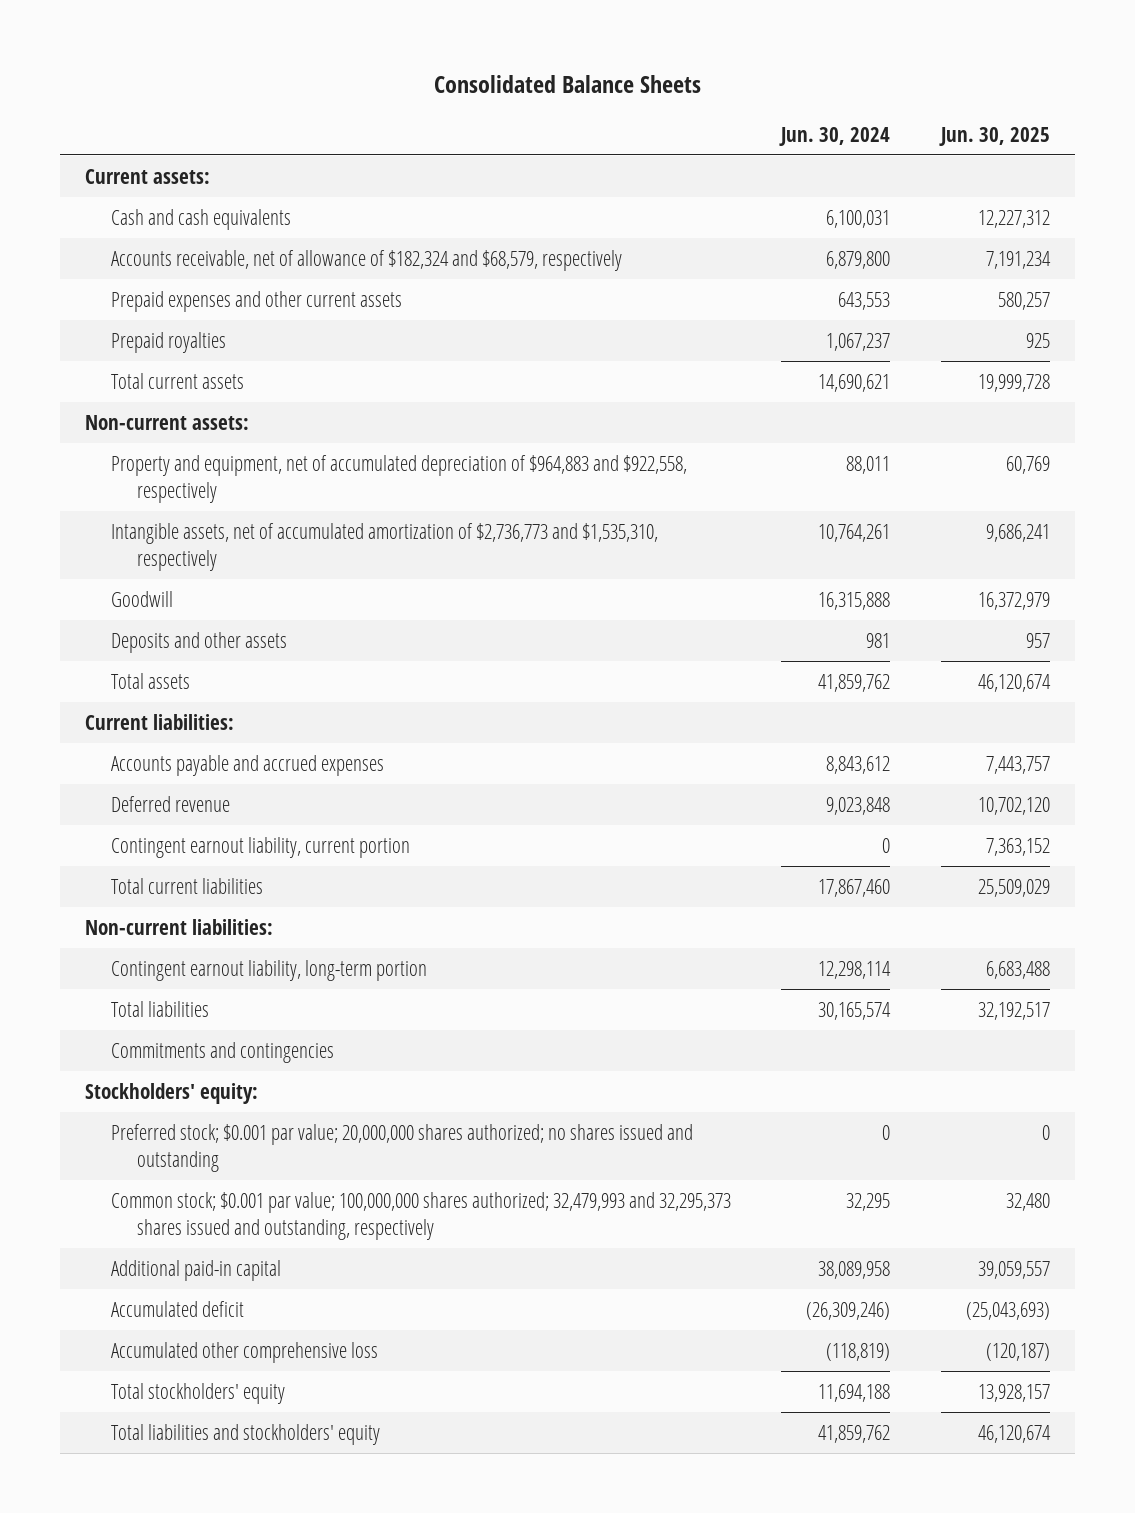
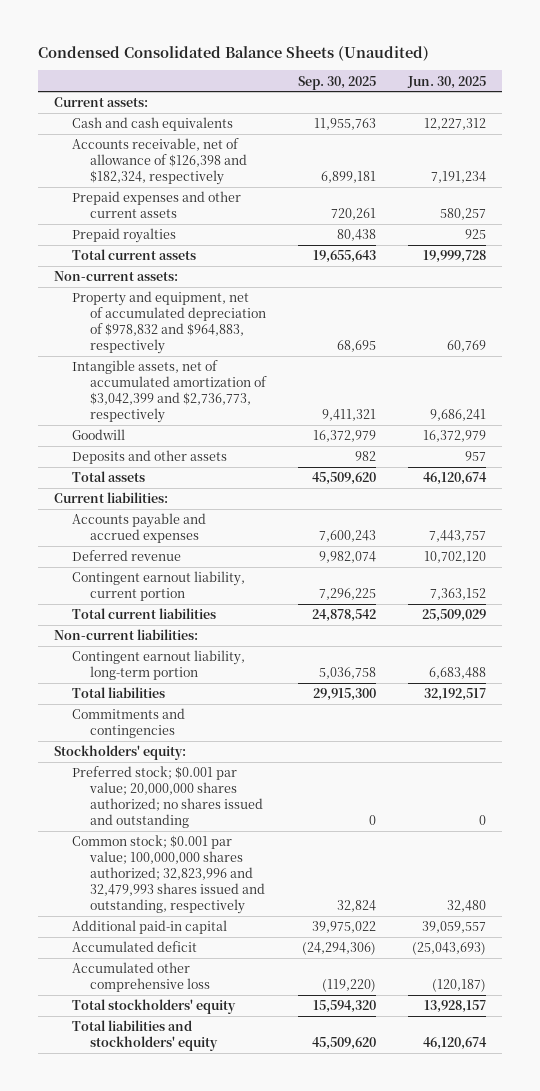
[433,74,701,93] Consolidated Balance Sheets -> [38,45,430,61] Condensed Consolidated Balance Sheets (Unaudited)
[779,126,891,146] Jun. 30, 2024 -> none
none -> [297,75,376,90] Sep. 30, 2025
[111,249,623,271] Accounts receivable, net of allowance of $182,324 and $68,579, respectively -> [72,138,248,186] Accounts receivable, net of allowance of $126,398 and $182,324, respectively
[111,454,688,503] Property and equipment, net of accumulated depreciation of $964,883 and $922,558, respectively -> [72,291,267,355] Property and equipment, net of accumulated depreciation of $978,832 and $964,883, respectively
[111,522,659,571] Intangible assets, net of accumulated amortization of $2,736,773 and $1,535,310, respectively -> [72,360,268,424] Intangible assets, net of accumulated amortization of $3,042,399 and $2,736,773, respectively
[111,1191,732,1240] Common stock; $0.001 par value; 100,000,000 shares authorized; 32,479,993 and 32,295,373 shares issued and outstanding, respectively -> [72,835,266,914] Common stock; $0.001 par value; 100,000,000 shares authorized; 32,823,996 and 32,479,993 shares issued and outstanding, respectively

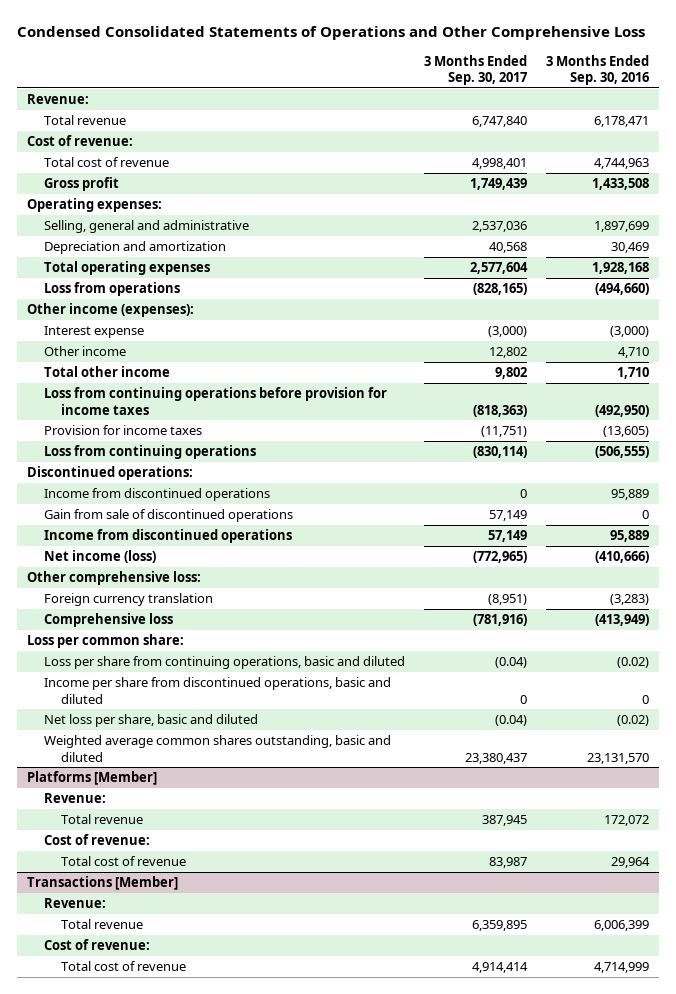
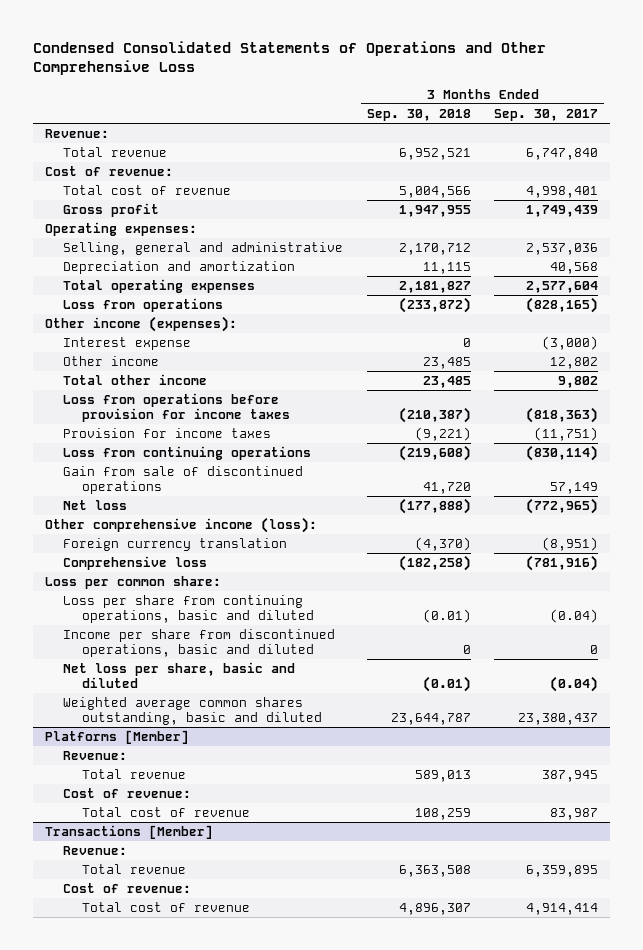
[546,54,650,85] 3 Months Ended Sep. 30, 2016 -> none
none -> [366,108,471,121] Sep. 30, 2018
[43,387,387,415] Loss from continuing operations before provision for income taxes -> [63,393,290,422] Loss from operations before provision for income taxes
[26,466,193,481] Discontinued operations: -> none
[43,488,270,502] Income from discontinued operations -> none
[43,529,292,544] Income from discontinued operations -> none
[43,550,156,564] Net income (loss) -> [63,500,128,511] Net loss
[26,571,201,586] Other comprehensive loss: -> [45,517,318,534] Other comprehensive income (loss):

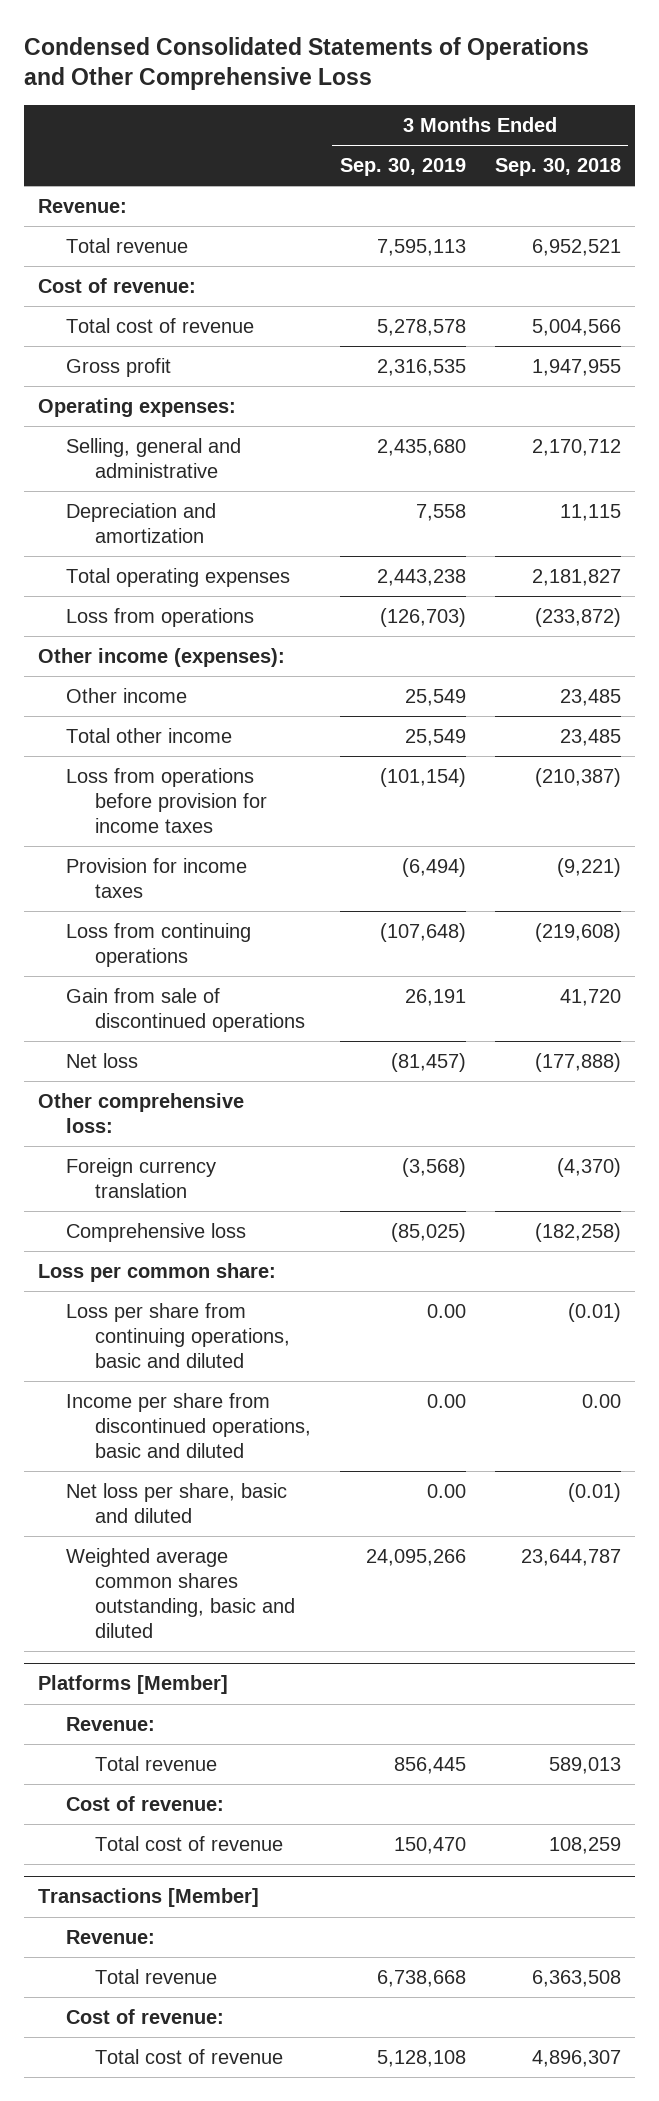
[494,108,599,121] Sep. 30, 2017 -> none
none -> [339,158,466,177] Sep. 30, 2019
[63,337,192,351] Interest expense -> none
[45,517,318,534] Other comprehensive income (loss): -> [38,1092,245,1133] Other comprehensive loss:
[462,644,471,654] 0 -> [581,1393,621,1408] 0.00

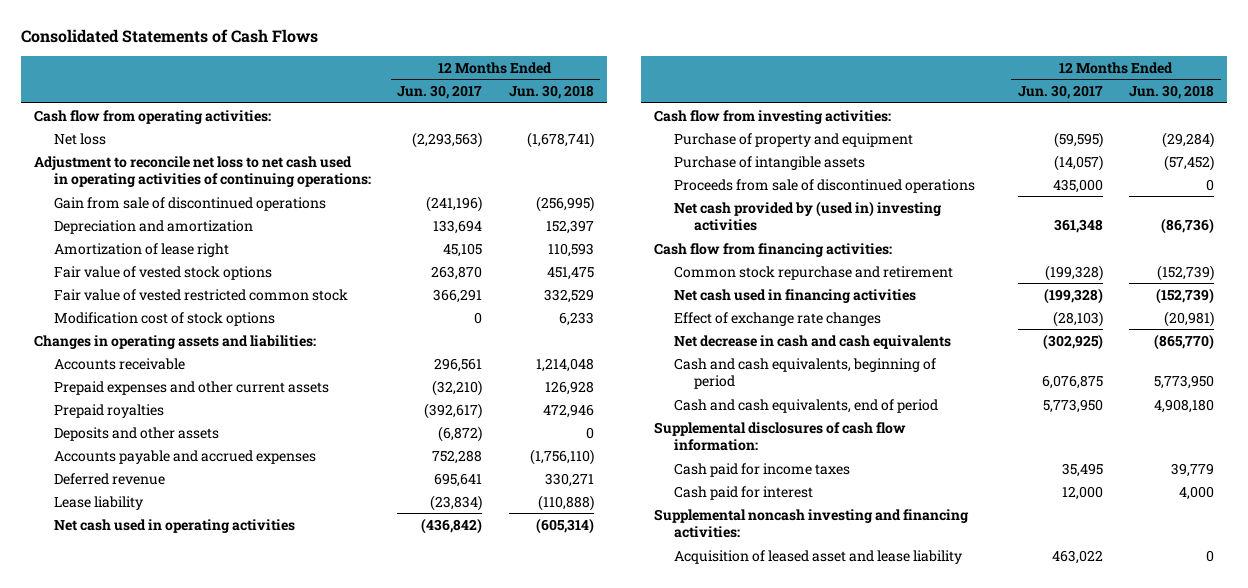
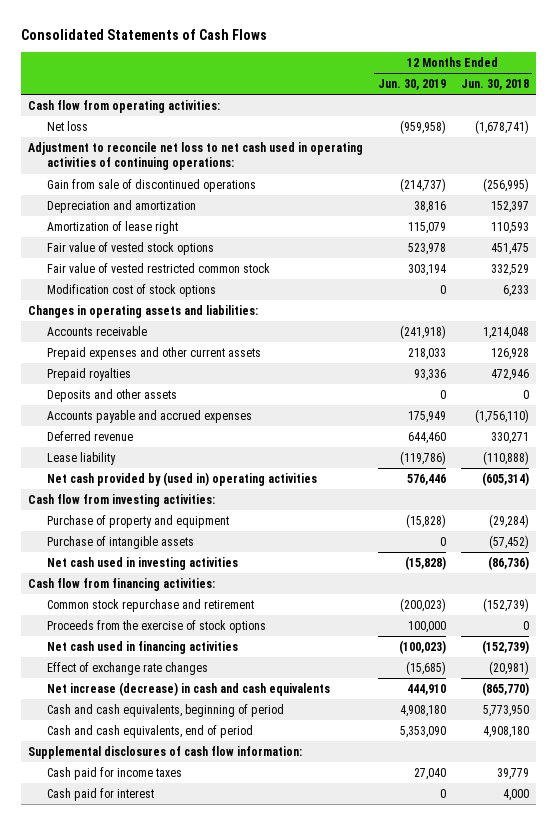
[397,84,483,99] Jun. 30, 2017 -> none
none -> [378,79,447,91] Jun. 30, 2019
[53,518,295,533] Net cash used in operating activities -> [47,471,318,486] Net cash provided by (used in) operating activities
[674,178,976,193] Proceeds from sale of discontinued operations -> none
[674,200,943,232] Net cash provided by (used in) investing activities -> [47,556,239,570] Net cash used in investing activities
none -> [47,619,267,633] Proceeds from the exercise of stock options
[674,334,952,349] Net decrease in cash and cash equivalents -> [47,681,331,696] Net increase (decrease) in cash and cash equivalents
[654,508,970,539] Supplemental noncash investing and financing activities: -> none
[674,549,963,564] Acquisition of leased asset and lease liability -> none

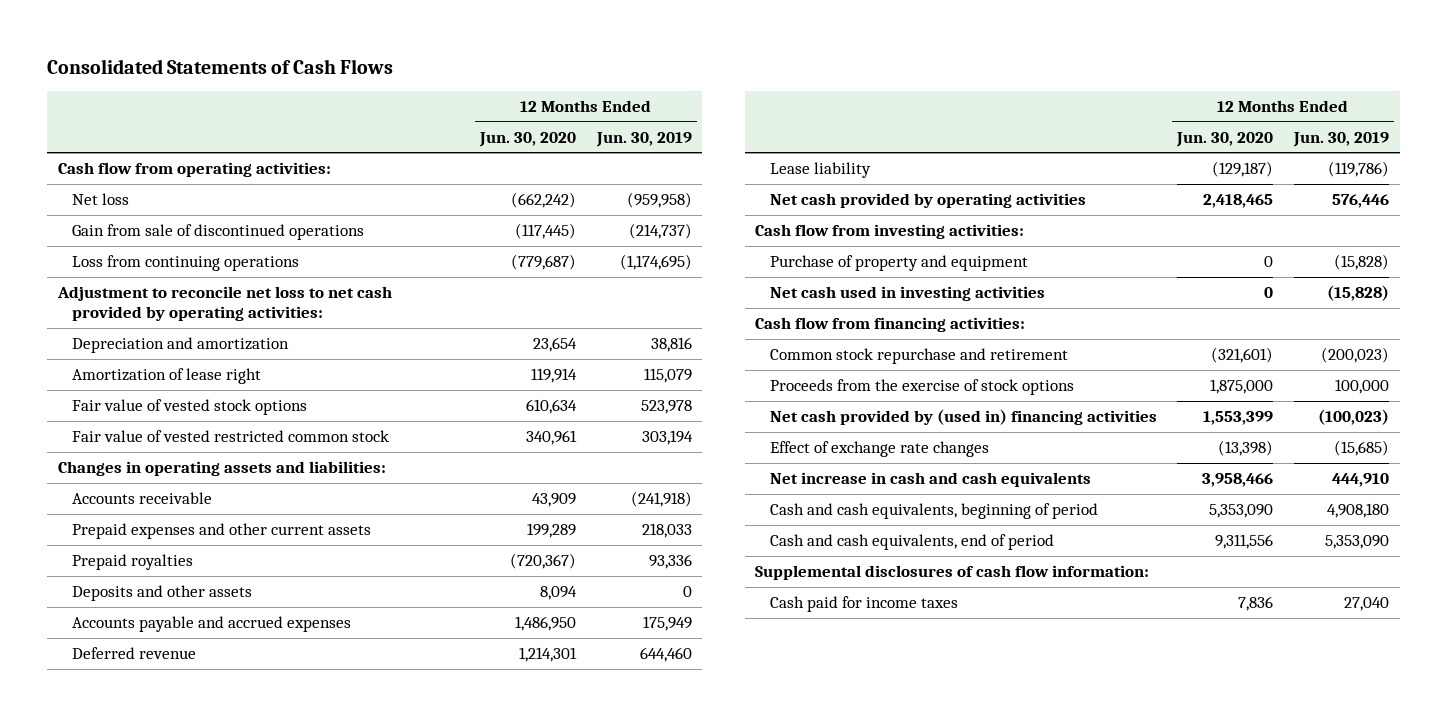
[460,79,529,91] Jun. 30, 2018 -> none
none -> [478,131,576,147] Jun. 30, 2020
[28,141,364,171] Adjustment to reconcile net loss to net cash used in operating activities of continuing operations: -> none
none -> [72,255,300,272] Loss from continuing operations
none -> [56,286,392,322] Adjustment to reconcile net loss to net cash provided by operating activities:
[47,283,217,297] Modification cost of stock options -> none
[47,471,318,486] Net cash provided by (used in) operating activities -> [769,193,1086,209] Net cash provided by operating activities
[47,535,195,549] Purchase of intangible assets -> none
[47,640,239,654] Net cash used in financing activities -> [769,409,1157,426] Net cash provided by (used in) financing activities
[47,681,331,696] Net increase (decrease) in cash and cash equivalents -> [769,472,1091,488] Net increase in cash and cash equivalents
[47,787,155,801] Cash paid for interest -> none

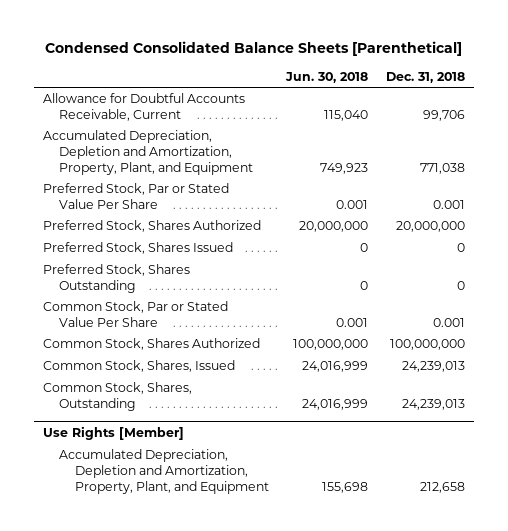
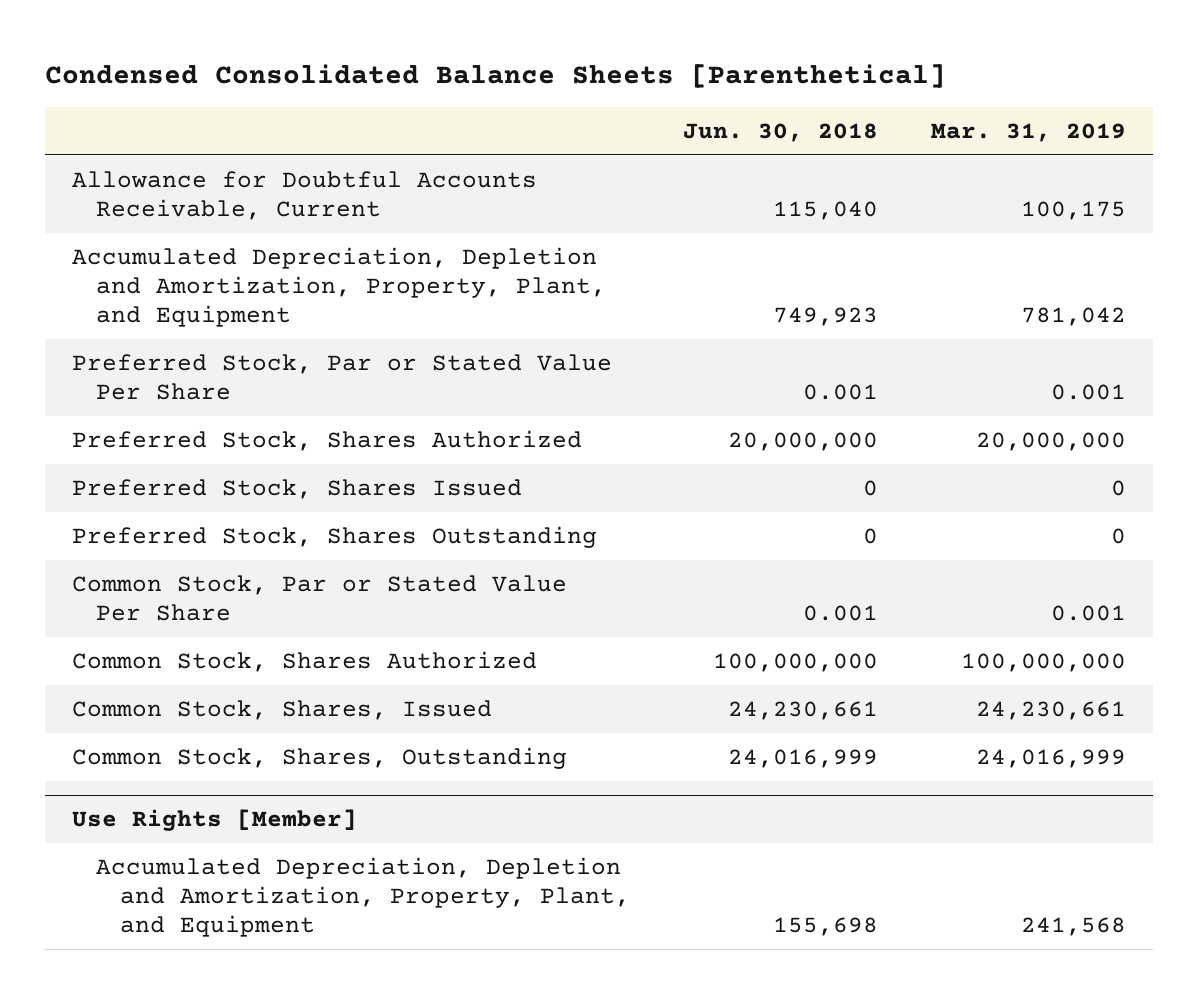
[386,71,466,83] Dec. 31, 2018 -> none
none -> [931,123,1127,143] Mar. 31, 2019
[302,361,369,373] 24,016,999 -> [728,700,879,720] 24,230,661

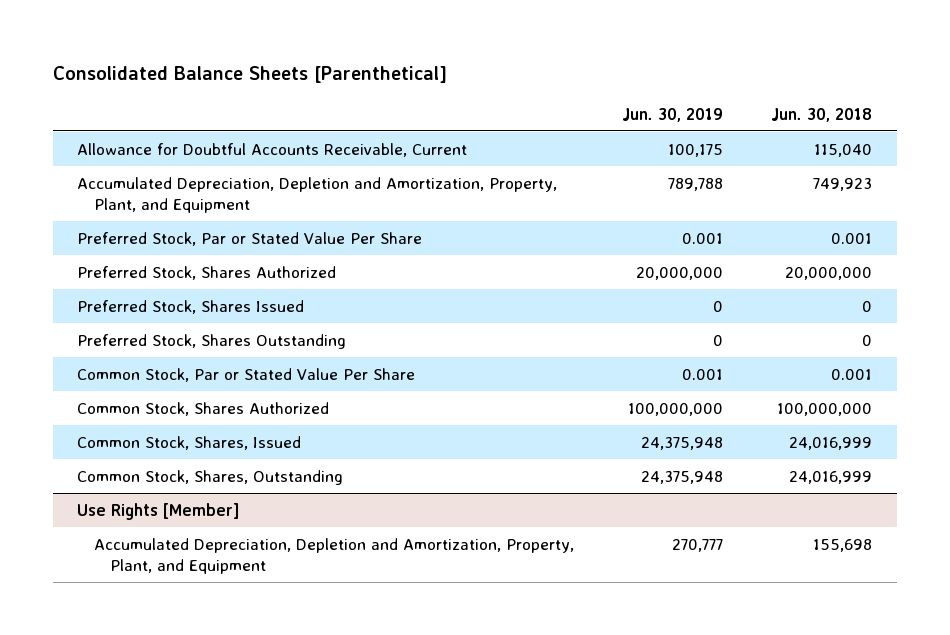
[45,63,947,88] Condensed Consolidated Balance Sheets [Parenthetical] -> [53,65,448,83] Consolidated Balance Sheets [Parenthetical]
[931,123,1127,143] Mar. 31, 2019 -> none
none -> [622,107,724,122] Jun. 30, 2019
[728,700,879,720] 24,230,661 -> [789,436,873,450] 24,016,999

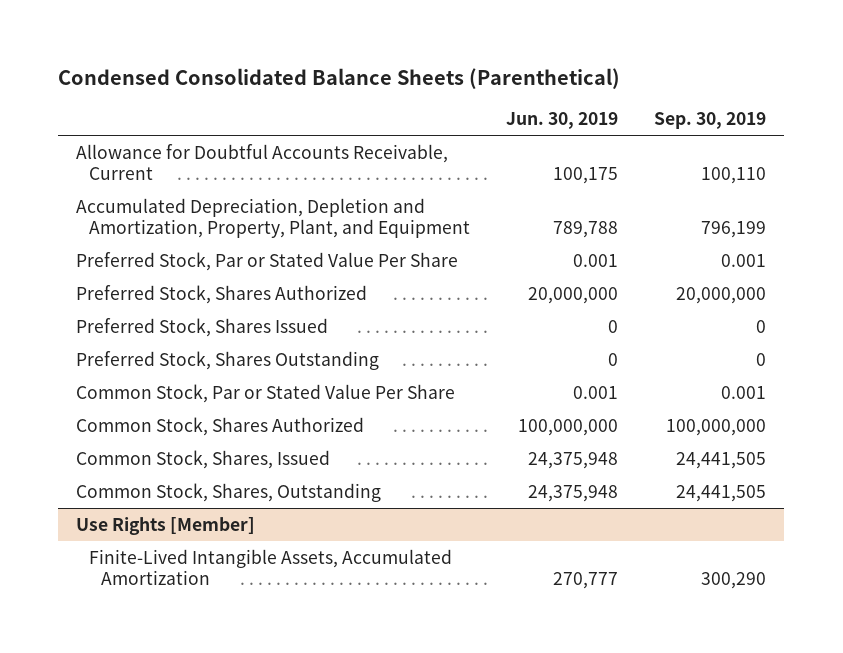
[53,65,448,83] Consolidated Balance Sheets [Parenthetical] -> [58,68,621,90] Condensed Consolidated Balance Sheets (Parenthetical)
[771,107,873,122] Jun. 30, 2018 -> none
none -> [654,112,767,130] Sep. 30, 2019
[93,537,574,574] Accumulated Depreciation, Depletion and Amortization, Property, Plant, and Equipment -> [88,548,452,585] Finite-Lived Intangible Assets, Accumulated Amortization

